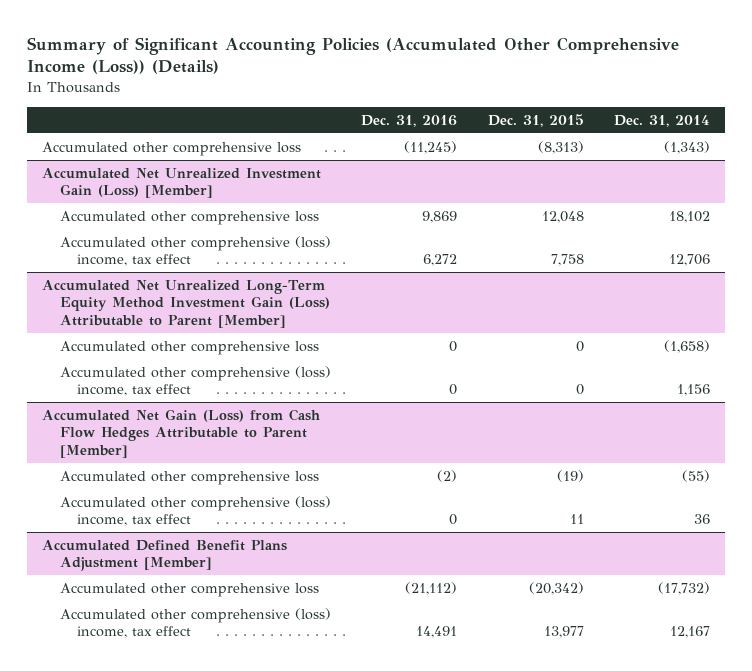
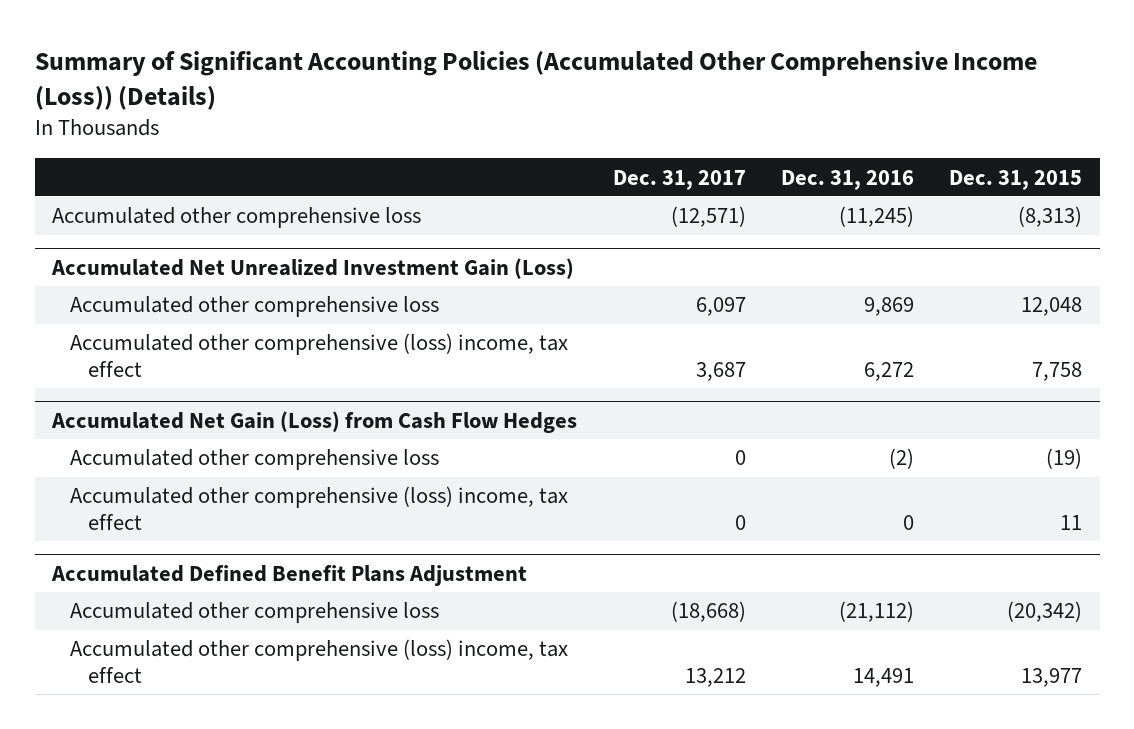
[614,114,711,127] Dec. 31, 2014 -> none
none -> [612,169,746,190] Dec. 31, 2017
[42,168,322,199] Accumulated Net Unrealized Investment Gain (Loss) [Member] -> [51,257,575,279] Accumulated Net Unrealized Investment Gain (Loss)
[42,280,330,328] Accumulated Net Unrealized Long-Term Equity Method Investment Gain (Loss) Attributable to Parent [Member] -> none
[59,341,319,356] Accumulated other comprehensive loss -> none
[59,366,331,397] Accumulated other comprehensive (loss) income, tax effect -> none
[42,409,321,458] Accumulated Net Gain (Loss) from Cash Flow Hedges Attributable to Parent [Member] -> [51,410,578,433] Accumulated Net Gain (Loss) from Cash Flow Hedges
[42,540,288,572] Accumulated Defined Benefit Plans Adjustment [Member] -> [51,564,528,586] Accumulated Defined Benefit Plans Adjustment

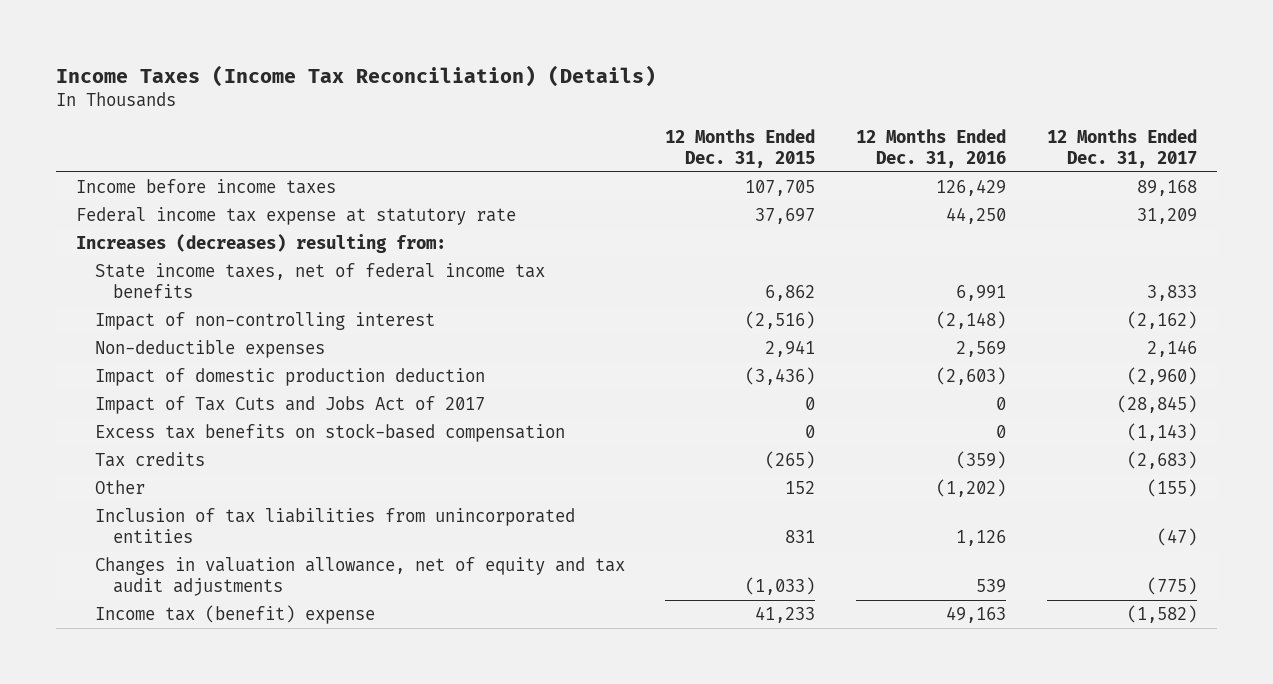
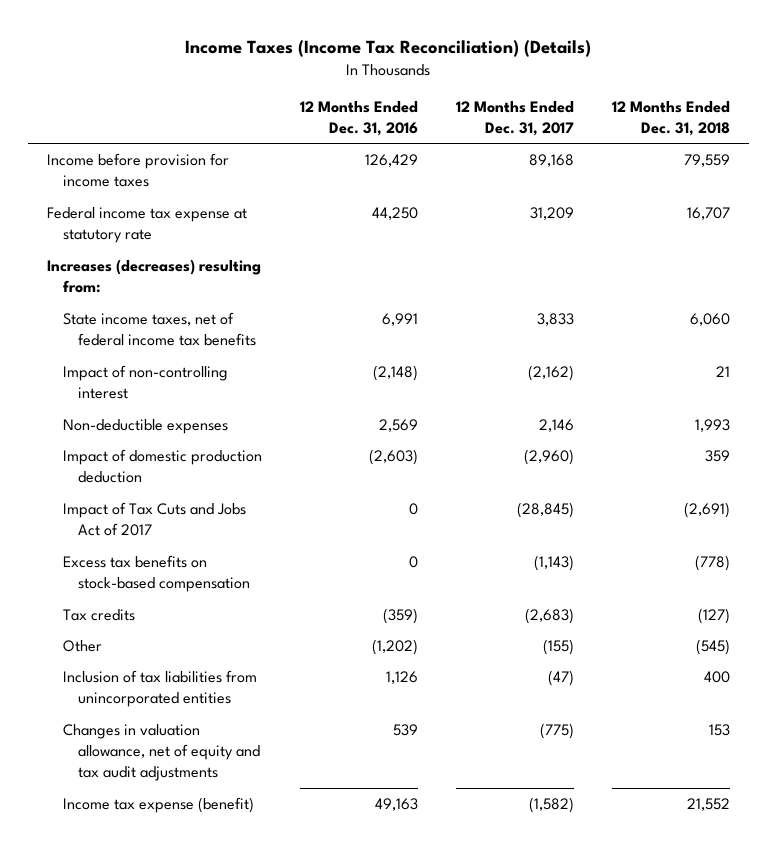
[665,128,816,168] 12 Months Ended Dec. 31, 2015 -> none
none -> [612,100,731,137] 12 Months Ended Dec. 31, 2018
[76,179,337,195] Income before income taxes -> [46,153,229,188] Income before provision for income taxes
[94,605,375,625] Income tax (benefit) expense -> [62,797,254,814] Income tax expense (benefit)

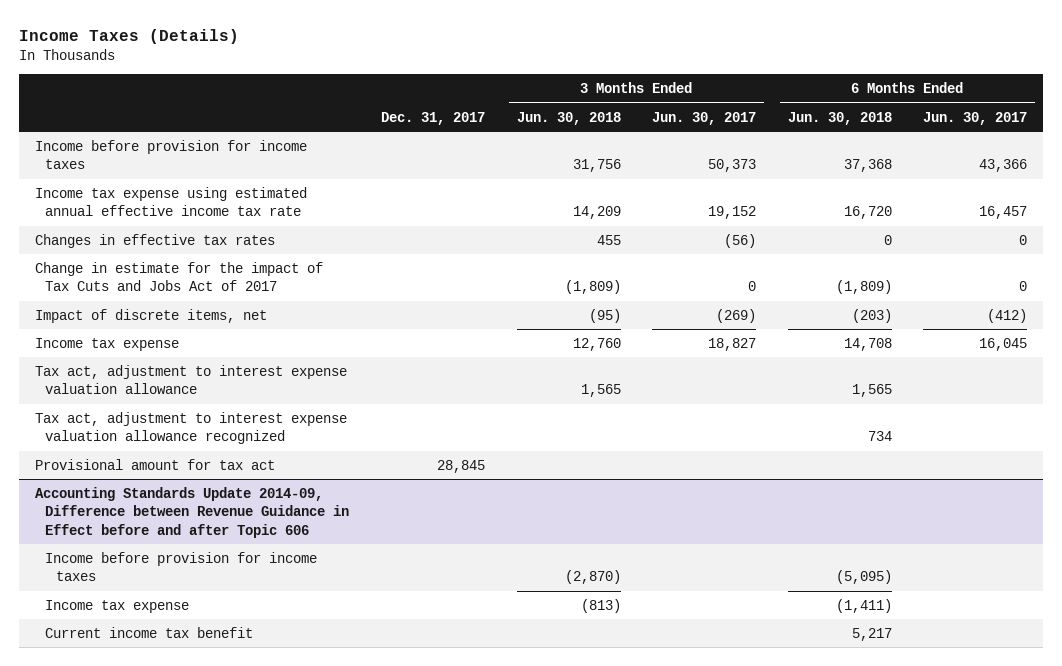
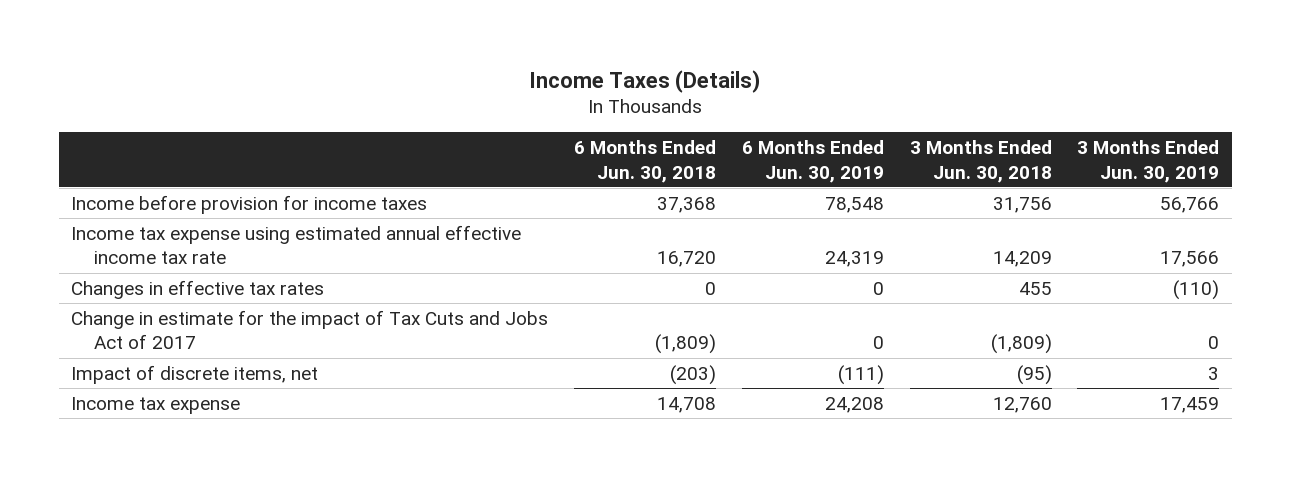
[380,111,485,125] Dec. 31, 2017 -> none
[652,111,757,125] Jun. 30, 2017 -> none
[923,111,1028,125] Jun. 30, 2017 -> none
none -> [741,140,884,183] 6 Months Ended Jun. 30, 2019
none -> [1077,140,1220,183] 3 Months Ended Jun. 30, 2019
[35,364,348,395] Tax act, adjustment to interest expense valuation allowance -> none
[35,411,348,445] Tax act, adjustment to interest expense valuation allowance recognized -> none
[35,458,276,470] Provisional amount for tax act -> none
[35,486,350,538] Accounting Standards Update 2014-09, Difference between Revenue Guidance in Effect before and after Topic 606 -> none
[45,551,318,582] Income before provision for income taxes -> none
[45,599,190,613] Income tax expense -> none
[45,626,254,638] Current income tax benefit -> none

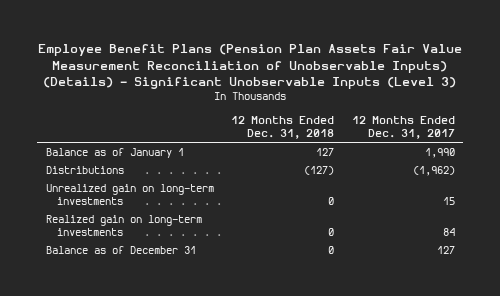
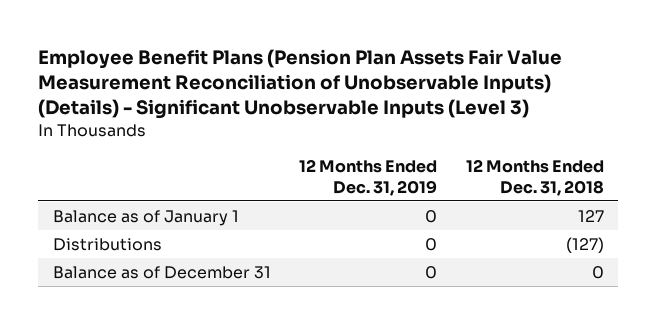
[351,115,455,140] 12 Months Ended Dec. 31, 2017 -> none
none -> [299,158,438,196] 12 Months Ended Dec. 31, 2019
[45,183,214,206] Unrealized gain on long-term investments -> none
[45,214,202,237] Realized gain on long-term investments -> none

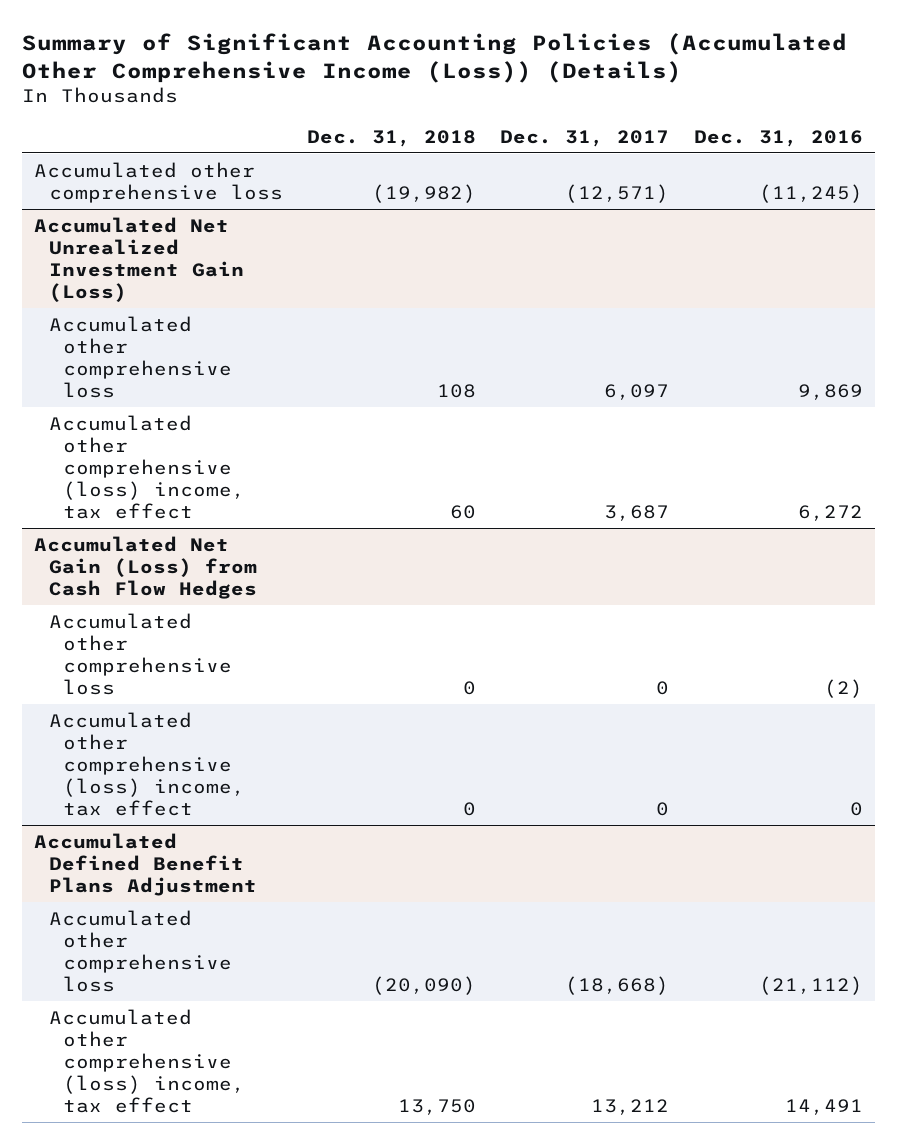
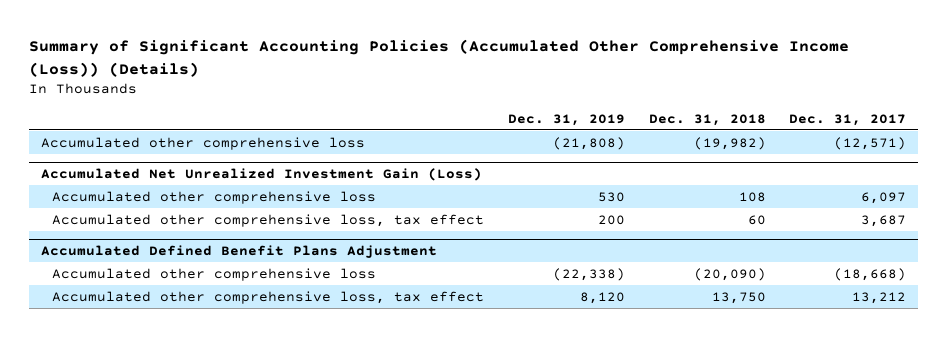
[693,129,863,147] Dec. 31, 2016 -> none
none -> [507,113,625,126] Dec. 31, 2019
[34,535,257,599] Accumulated Net Gain (Loss) from Cash Flow Hedges -> none
[48,612,233,696] Accumulated other comprehensive loss -> none
[48,711,246,817] Accumulated other comprehensive (loss) income, tax effect -> none
[48,414,246,520] Accumulated other comprehensive (loss) income, tax effect -> [52,213,485,227] Accumulated other comprehensive loss, tax effect
[48,1008,246,1114] Accumulated other comprehensive (loss) income, tax effect -> [52,290,485,304] Accumulated other comprehensive loss, tax effect

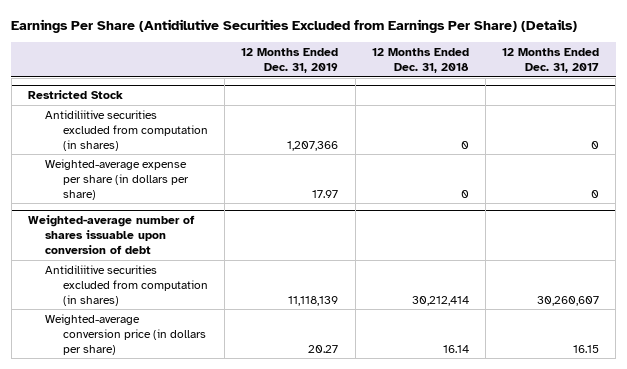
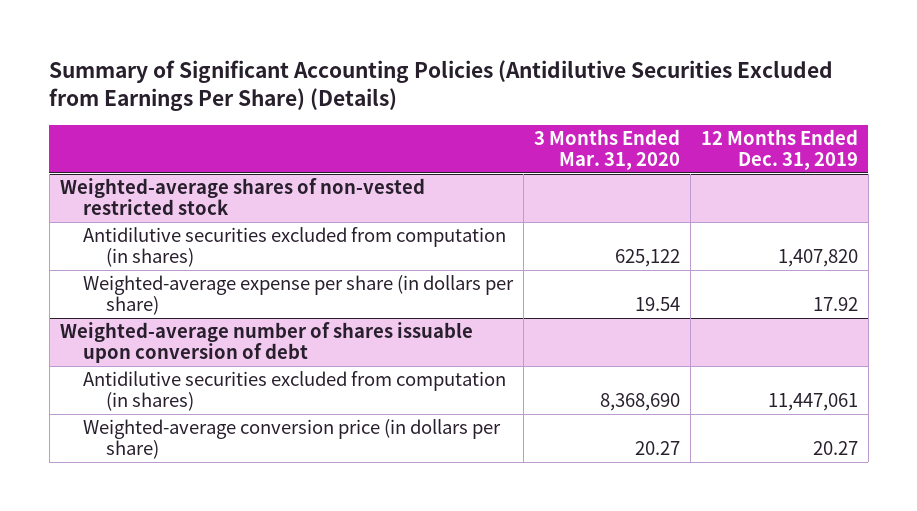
[11,18,578,33] Earnings Per Share (Antidilutive Securities Excluded from Earnings Per Share) (Details) -> [49,59,834,112] Summary of Significant Accounting Policies (Antidilutive Securities Excluded from Earnings Per Share) (Details)
[371,48,469,73] 12 Months Ended Dec. 31, 2018 -> none
[501,48,599,73] 12 Months Ended Dec. 31, 2017 -> none
none -> [533,128,680,171] 3 Months Ended Mar. 31, 2020
[27,90,123,100] Restricted Stock -> [59,177,425,216] Weighted-average shares of non-vested restricted stock
[45,110,209,151] Antidiliitive securities excluded from computation (in shares) -> [82,226,506,268] Antidilutive securities excluded from computation (in shares)
[287,140,339,151] 1,207,366 -> [777,249,858,268] 1,407,820
[312,189,339,198] 17.97 -> [812,297,858,312] 17.92
[45,265,209,306] Antidiliitive securities excluded from computation (in shares) -> [82,370,506,412] Antidilutive securities excluded from computation (in shares)
[288,295,339,306] 11,118,139 -> [767,393,858,412] 11,447,061

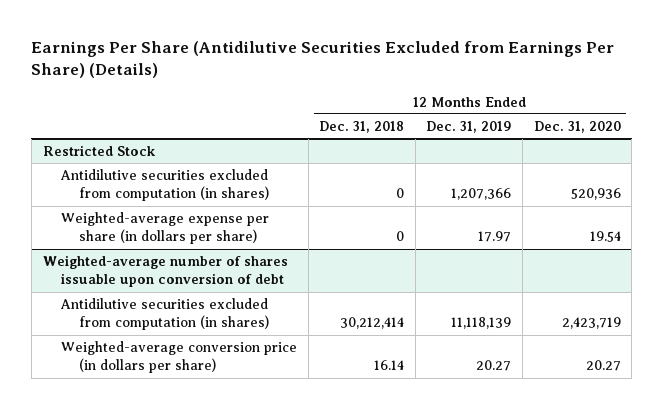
[49,59,834,112] Summary of Significant Accounting Policies (Antidilutive Securities Excluded from Earnings Per Share) (Details) -> [31,41,615,79] Earnings Per Share (Antidilutive Securities Excluded from Earnings Per Share) (Details)
[533,128,680,171] 3 Months Ended Mar. 31, 2020 -> none
none -> [319,121,405,134] Dec. 31, 2018
none -> [533,121,621,134] Dec. 31, 2020
[59,177,425,216] Weighted-average shares of non-vested restricted stock -> [42,145,156,157] Restricted Stock
[777,249,858,268] 1,407,820 -> [451,188,512,201] 1,207,366
[812,297,858,312] 17.92 -> [478,231,512,243] 17.97
[767,393,858,412] 11,447,061 -> [451,317,512,330] 11,118,139

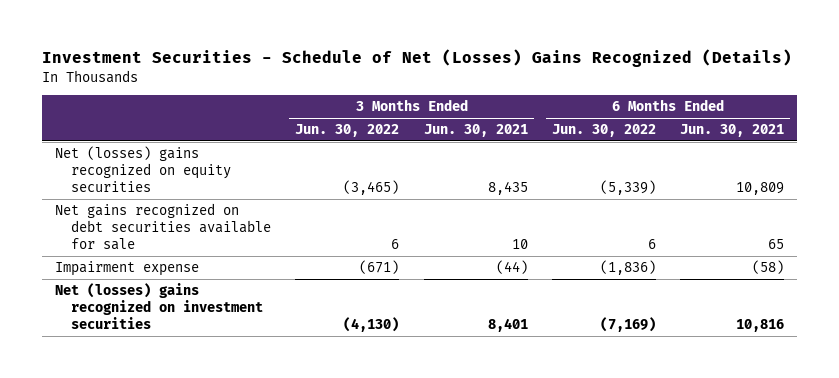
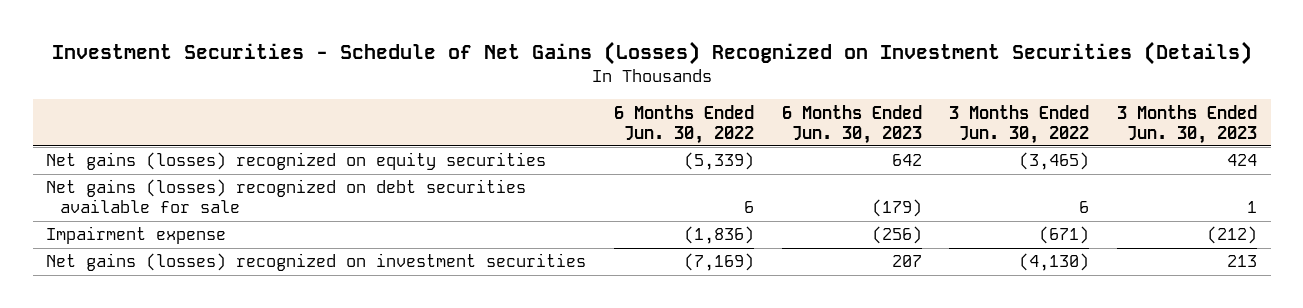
[42,49,793,68] Investment Securities - Schedule of Net (Losses) Gains Recognized (Details) -> [51,41,1252,66] Investment Securities - Schedule of Net Gains (Losses) Recognized on Investment Securities (Details)
[423,124,528,138] Jun. 30, 2021 -> none
[680,124,785,138] Jun. 30, 2021 -> none
none -> [781,104,922,144] 6 Months Ended Jun. 30, 2023
none -> [1117,104,1258,144] 3 Months Ended Jun. 30, 2023
[54,146,232,193] Net (losses) gains recognized on equity securities -> [46,152,547,171] Net gains (losses) recognized on equity securities
[54,203,272,251] Net gains recognized on debt securities available for sale -> [46,179,527,214] Net gains (losses) recognized on debt securities available for sale
[54,283,264,330] Net (losses) gains recognized on investment securities -> [46,253,587,272] Net gains (losses) recognized on investment securities

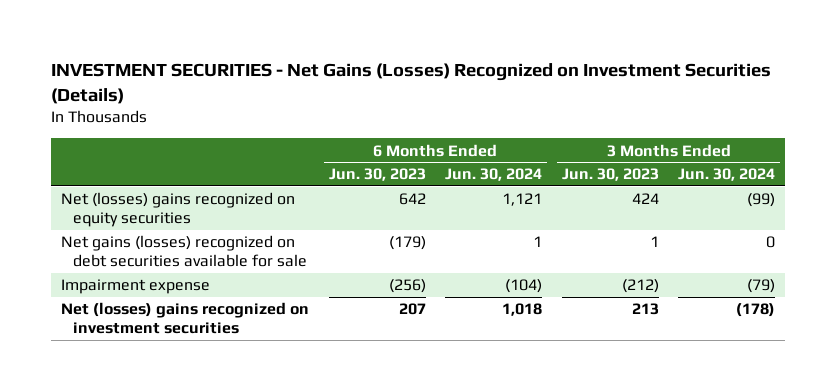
[51,41,1252,66] Investment Securities - Schedule of Net Gains (Losses) Recognized on Investment Securities (Details) -> [51,63,772,104] INVESTMENT SECURITIES - Net Gains (Losses) Recognized on Investment Securities (Details)
[614,104,755,144] 6 Months Ended Jun. 30, 2022 -> none
[949,104,1090,144] 3 Months Ended Jun. 30, 2022 -> none
none -> [445,168,543,182] Jun. 30, 2024
none -> [678,168,776,182] Jun. 30, 2024
[46,152,547,171] Net gains (losses) recognized on equity securities -> [61,192,296,228] Net (losses) gains recognized on equity securities
[46,253,587,272] Net gains (losses) recognized on investment securities -> [61,302,310,335] Net (losses) gains recognized on investment securities

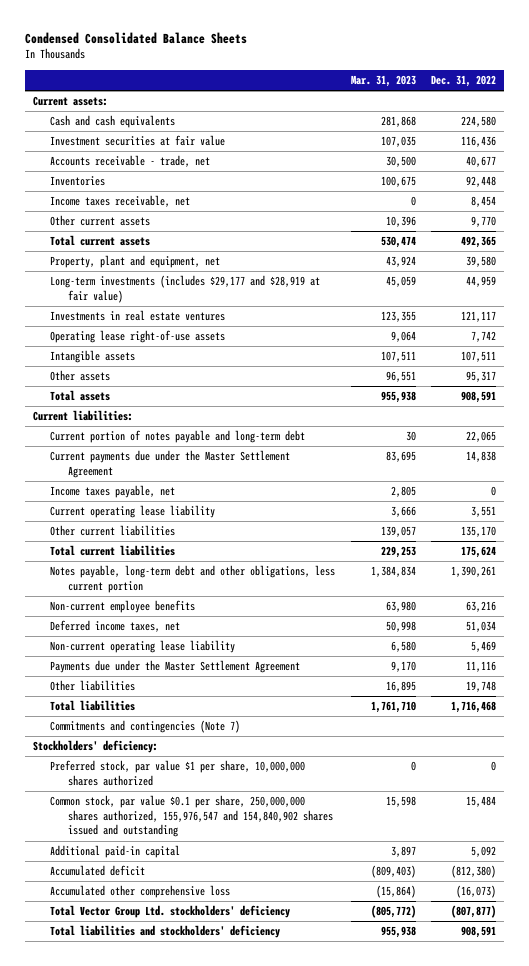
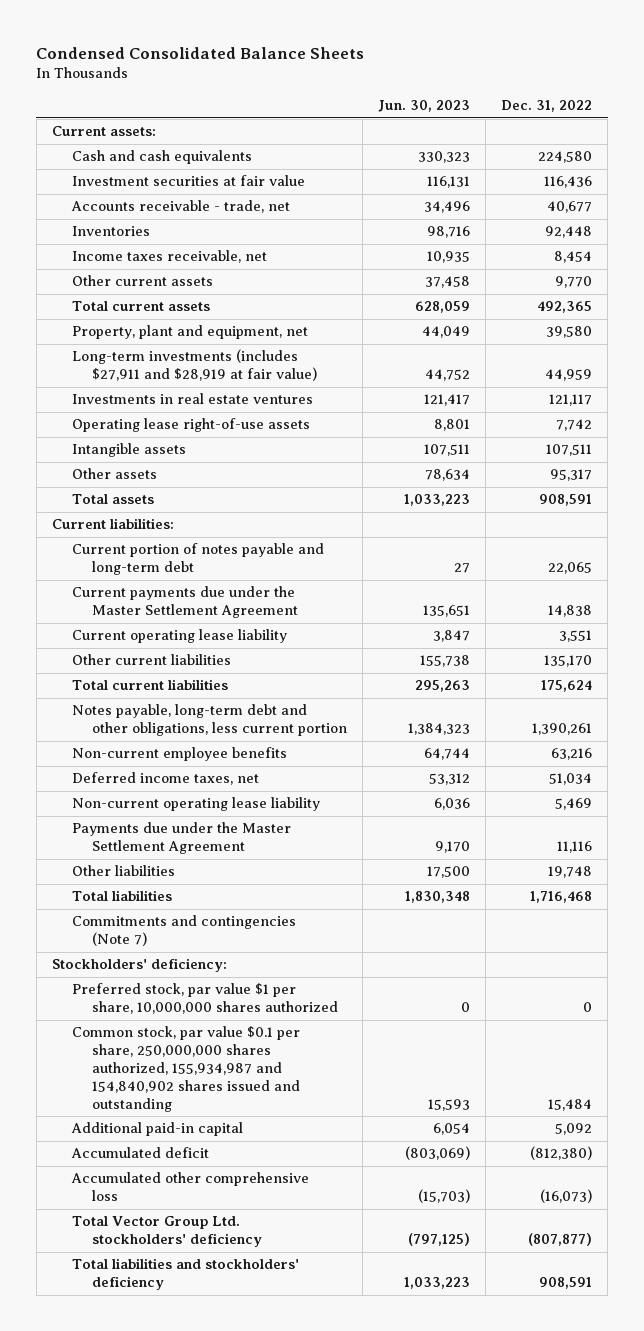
[350,75,416,88] Mar. 31, 2023 -> none
none -> [377,100,470,113] Jun. 30, 2023
[50,275,321,303] Long-term investments (includes $29,177 and $28,919 at fair value) -> [71,349,317,382] Long-term investments (includes $27,911 and $28,919 at fair value)
[50,485,176,499] Income taxes payable, net -> none
[50,795,334,838] Common stock, par value $0.1 per share, 250,000,000 shares authorized, 155,976,547 and 154,840,902 shares issued and outstanding -> [71,1026,300,1113] Common stock, par value $0.1 per share, 250,000,000 shares authorized, 155,934,987 and 154,840,902 shares issued and outstanding

